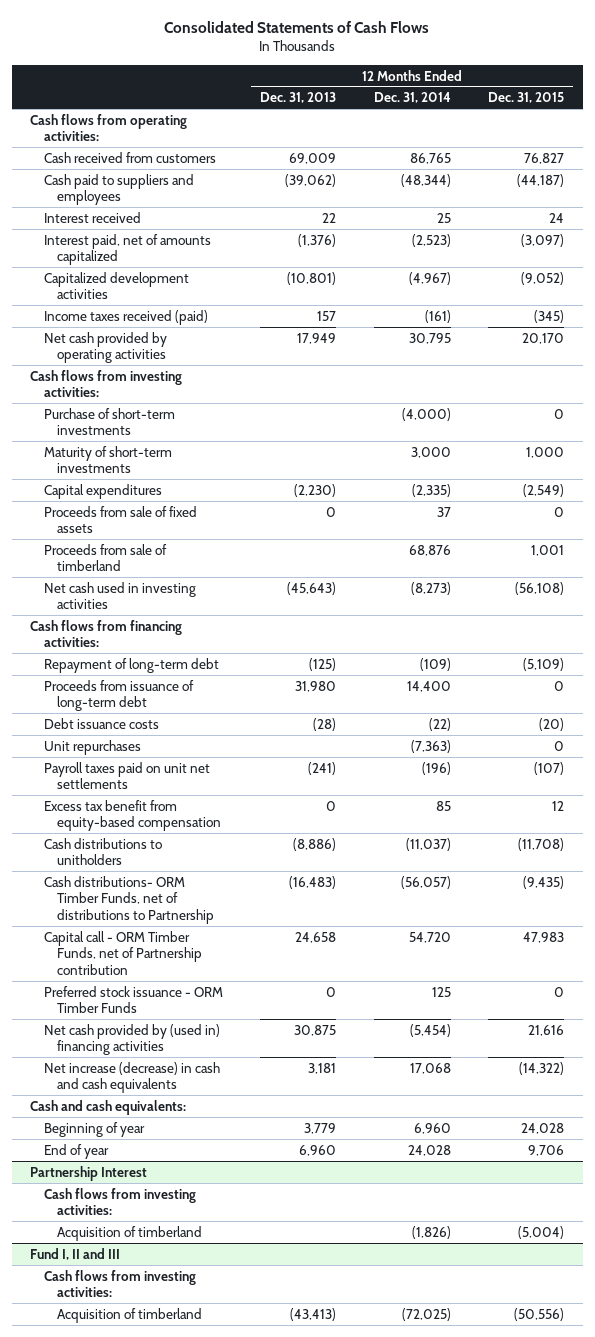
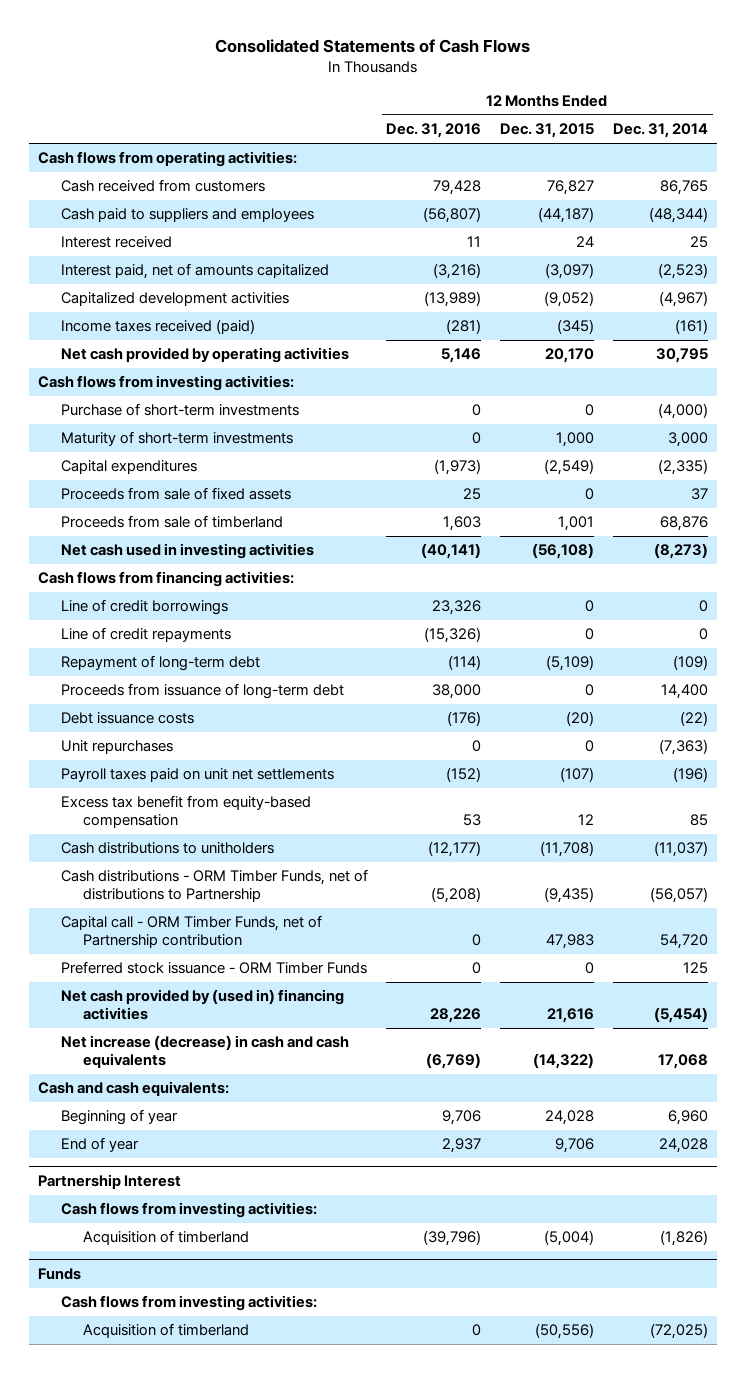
[260,92,337,104] Dec. 31, 2013 -> none
none -> [386,123,482,139] Dec. 31, 2016
none -> [60,599,228,616] Line of credit borrowings
none -> [60,627,231,643] Line of credit repayments
[43,875,215,925] Cash distributions- ORM Timber Funds, net of distributions to Partnership -> [60,869,368,903] Cash distributions - ORM Timber Funds, net of distributions to Partnership
[30,1247,121,1260] Fund I, II and III -> none
none -> [38,1268,82,1281] Funds

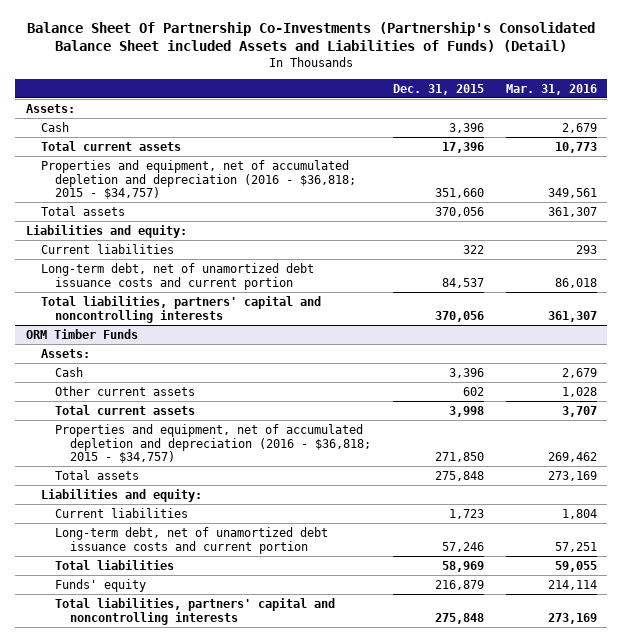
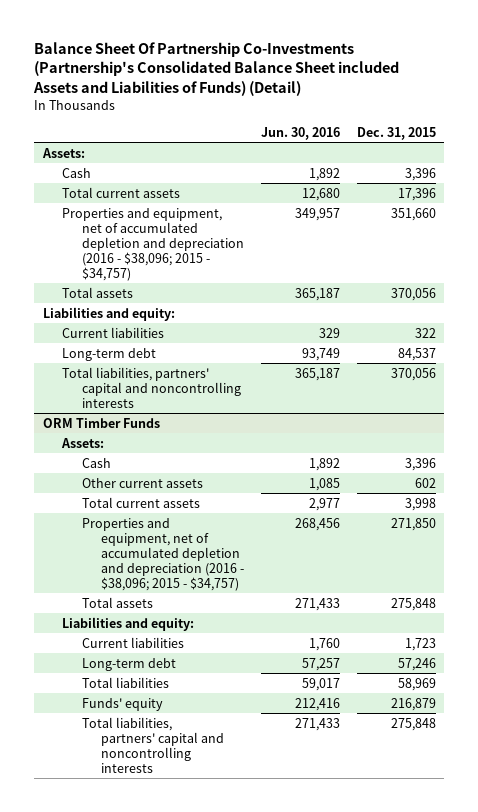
[505,83,597,95] Mar. 31, 2016 -> none
none -> [261,126,341,140] Jun. 30, 2016
[40,159,357,200] Properties and equipment, net of accumulated depletion and depreciation (2016 - $36,818; 2015 - $34,757) -> [62,207,244,281] Properties and equipment, net of accumulated depletion and depreciation (2016 - $38,096; 2015 - $34,757)
[40,262,314,290] Long-term debt, net of unamortized debt issuance costs and current portion -> [62,347,157,361] Long-term debt
[55,423,372,464] Properties and equipment, net of accumulated depletion and depreciation (2016 - $36,818; 2015 - $34,757) -> [81,517,245,591] Properties and equipment, net of accumulated depletion and depreciation (2016 - $38,096; 2015 - $34,757)
[55,526,329,554] Long-term debt, net of unamortized debt issuance costs and current portion -> [81,657,176,671] Long-term debt

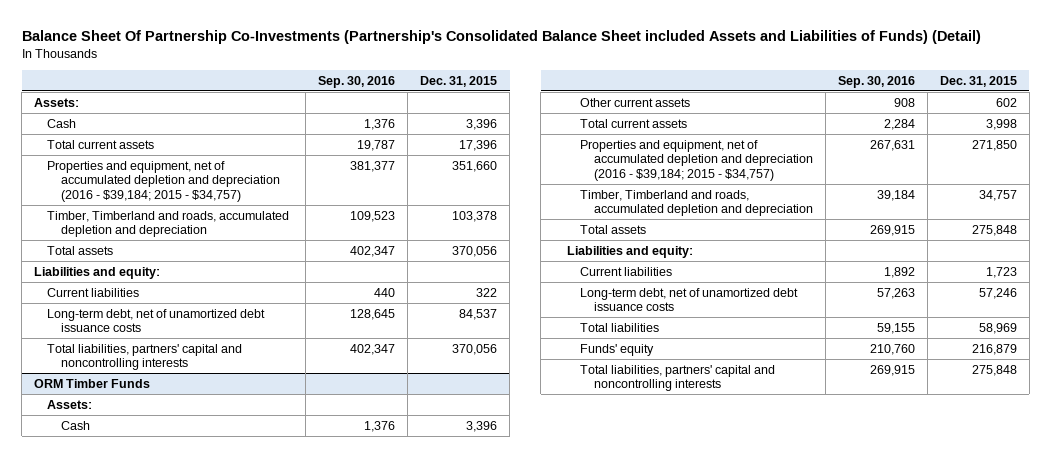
[261,126,341,140] Jun. 30, 2016 -> none
none -> [318,75,396,88] Sep. 30, 2016
[62,207,244,281] Properties and equipment, net of accumulated depletion and depreciation (2016 - $38,096; 2015 - $34,757) -> [47,160,280,202] Properties and equipment, net of accumulated depletion and depreciation (2016 - $39,184; 2015 - $34,757)
none -> [47,210,290,238] Timber, Timberland and roads, accumulated depletion and depreciation
[62,347,157,361] Long-term debt -> [47,308,266,333] Long-term debt, net of unamortized debt issuance costs
[81,517,245,591] Properties and equipment, net of accumulated depletion and depreciation (2016 - $38,096; 2015 - $34,757) -> [580,139,813,181] Properties and equipment, net of accumulated depletion and depreciation (2016 - $39,184; 2015 - $34,757)
none -> [580,189,813,217] Timber, Timberland and roads, accumulated depletion and depreciation
[81,657,176,671] Long-term debt -> [580,287,799,312] Long-term debt, net of unamortized debt issuance costs

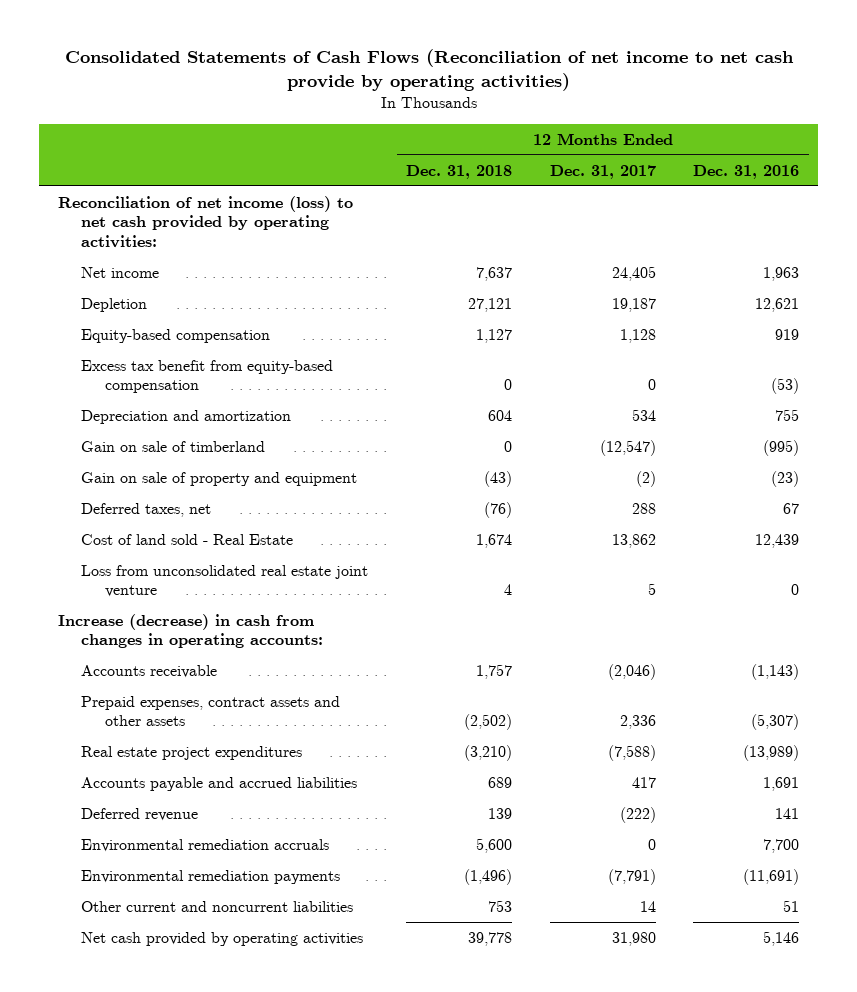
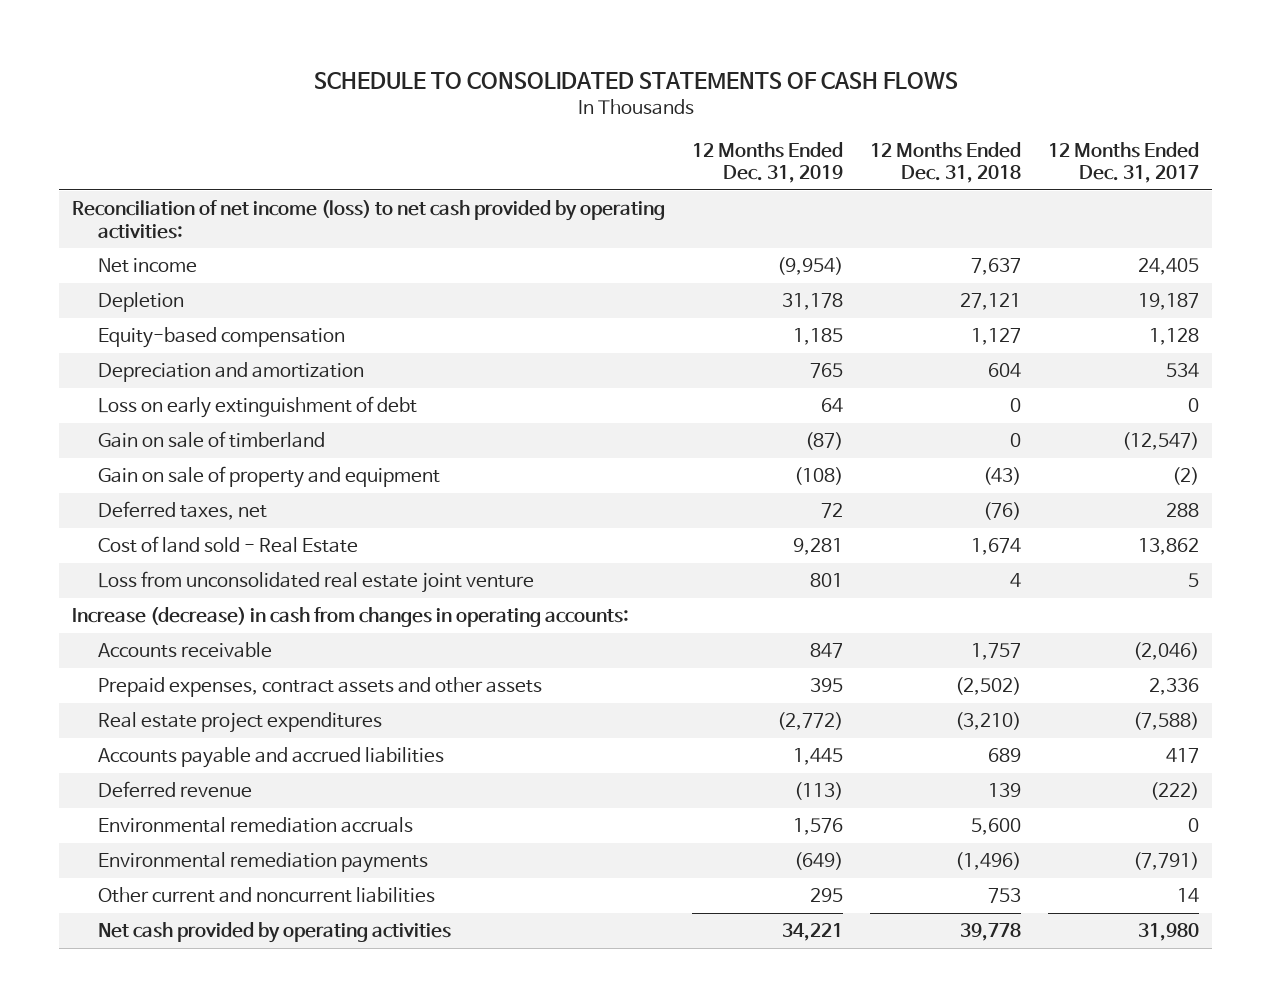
[64,49,794,92] Consolidated Statements of Cash Flows (Reconciliation of net income to net cash provide by operating activities) -> [313,72,958,90] SCHEDULE TO CONSOLIDATED STATEMENTS OF CASH FLOWS
[693,164,800,179] Dec. 31, 2016 -> none
none -> [692,141,844,184] 12 Months Ended Dec. 31, 2019
[81,359,334,394] Excess tax benefit from equity-based compensation -> none
none -> [97,396,417,419] Loss on early extinguishment of debt

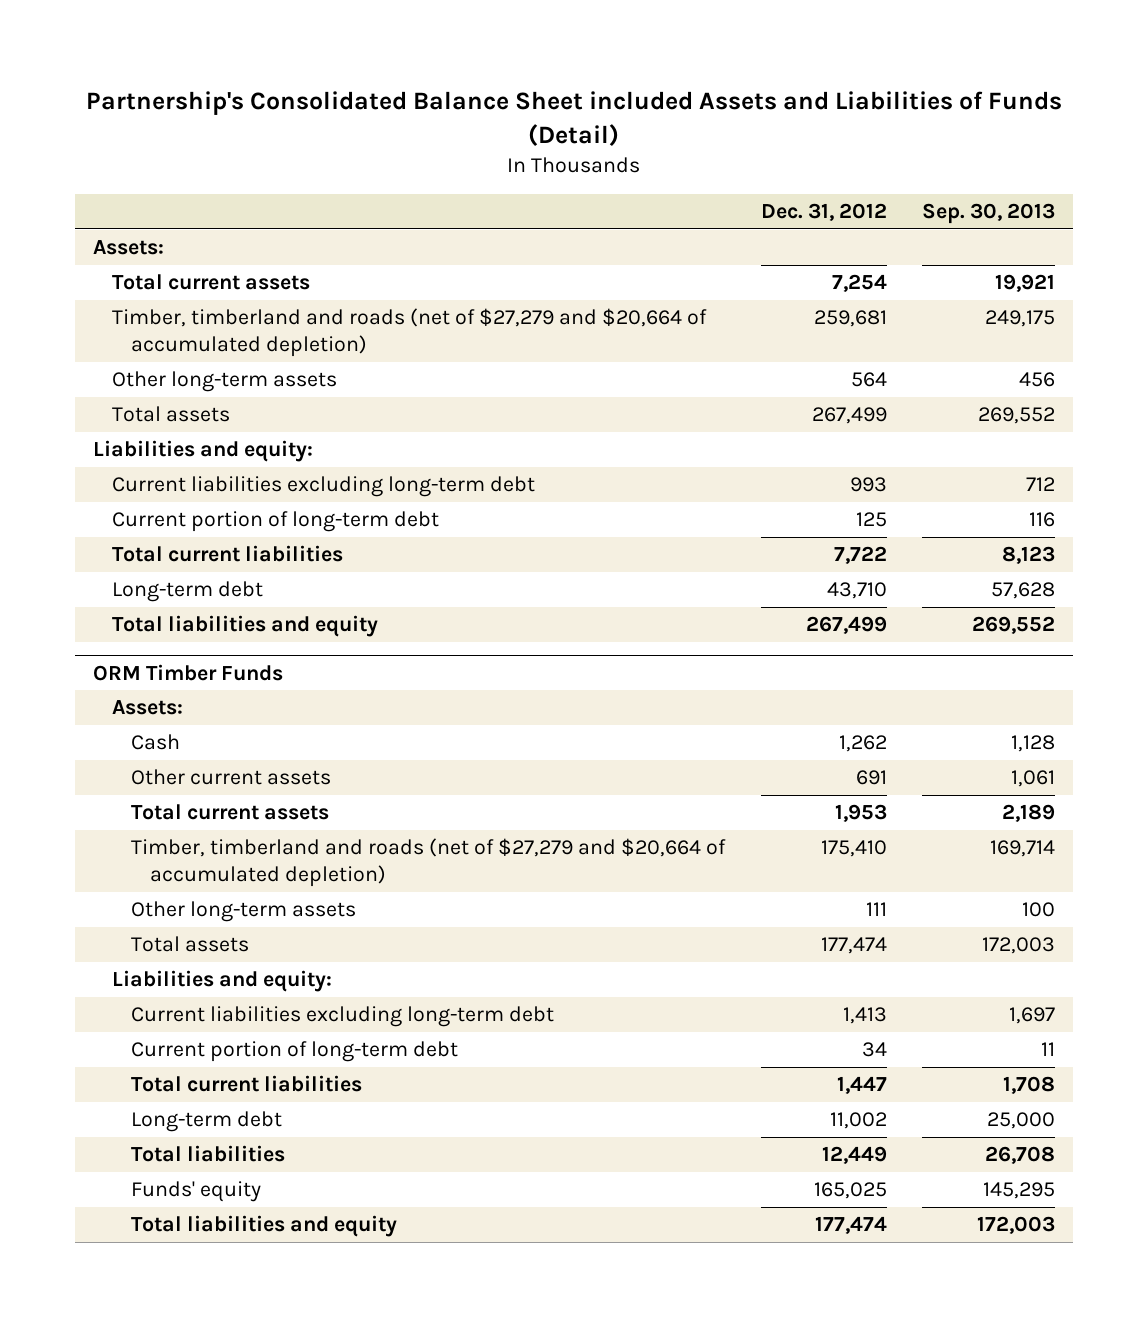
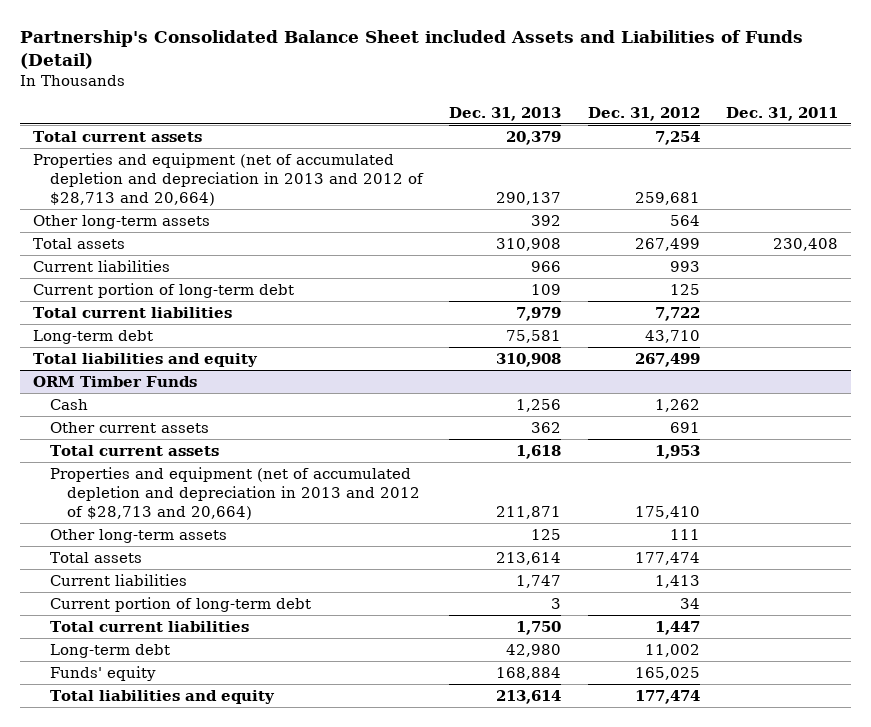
[922,203,1056,225] Sep. 30, 2013 -> none
none -> [449,106,562,121] Dec. 31, 2013
none -> [725,106,838,121] Dec. 31, 2011
[93,240,165,256] Assets: -> none
[112,308,708,358] Timber, timberland and roads (net of $27,279 and $20,664 of accumulated depletion) -> [33,152,425,206] Properties and equipment (net of accumulated depletion and depreciation in 2013 and 2012 of $28,713 and 20,664)
[93,440,314,463] Liabilities and equity: -> none
[112,476,536,498] Current liabilities excluding long-term debt -> [33,259,171,272] Current liabilities
[112,700,184,716] Assets: -> none
[131,838,727,888] Timber, timberland and roads (net of $27,279 and $20,664 of accumulated depletion) -> [50,466,421,520] Properties and equipment (net of accumulated depletion and depreciation in 2013 and 2012 of $28,713 and 20,664)
[112,970,333,993] Liabilities and equity: -> none
[131,1006,555,1028] Current liabilities excluding long-term debt -> [50,573,188,586] Current liabilities
[131,1145,286,1163] Total liabilities -> none

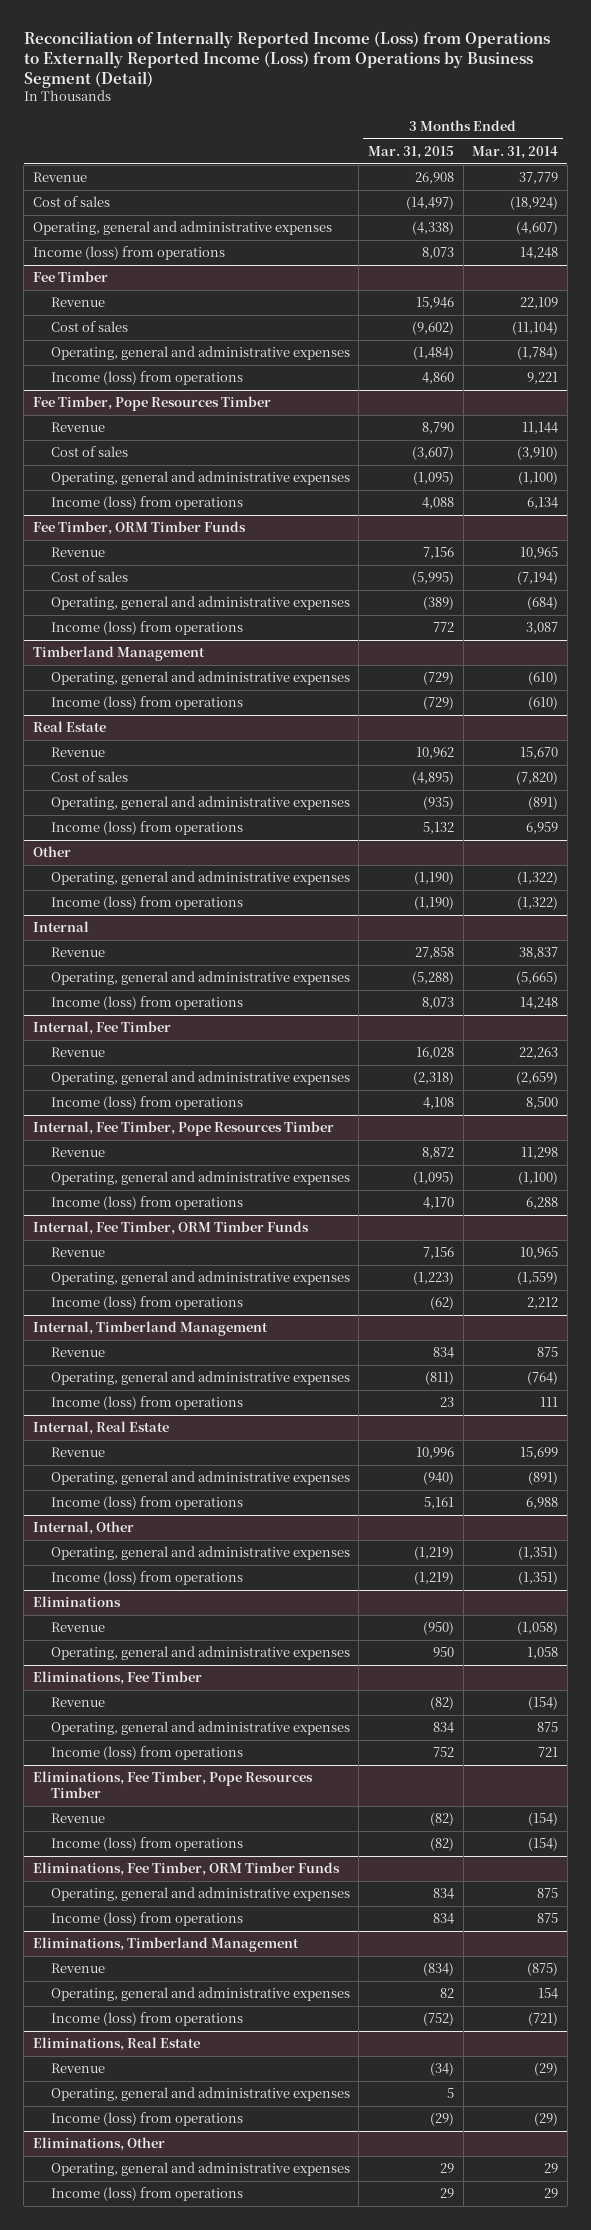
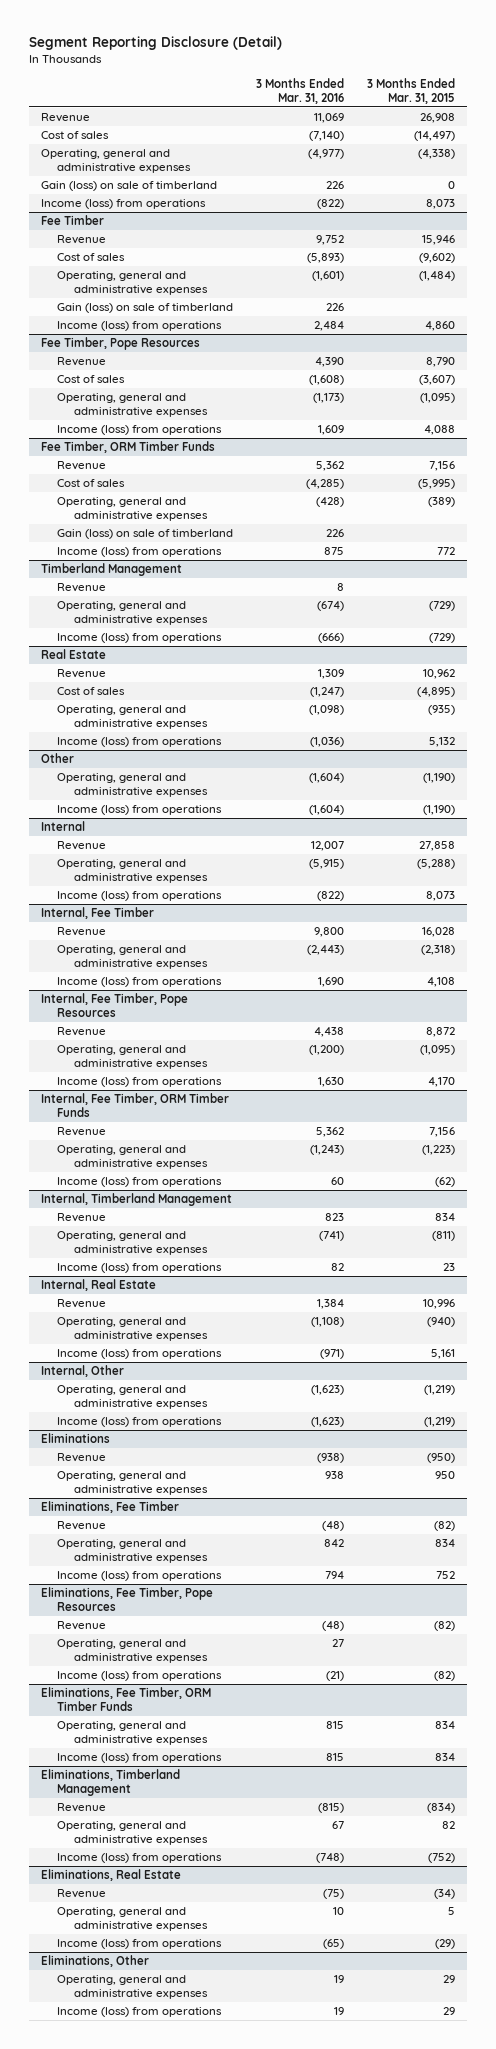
[23,30,550,88] Reconciliation of Internally Reported Income (Loss) from Operations to Externally Reported Income (Loss) from Operations by Business Segment (Detail) -> [29,36,283,51] Segment Reporting Disclosure (Detail)
[472,146,559,160] Mar. 31, 2014 -> none
none -> [256,77,345,105] 3 Months Ended Mar. 31, 2016
none -> [40,181,217,192] Gain (loss) on sale of timberland
none -> [57,303,234,314] Gain (loss) on sale of timberland
[32,396,271,412] Fee Timber, Pope Resources Timber -> [40,337,200,351] Fee Timber, Pope Resources
none -> [57,529,234,540] Gain (loss) on sale of timberland
none -> [57,583,107,593] Revenue
[32,1121,334,1137] Internal, Fee Timber, Pope Resources Timber -> [40,993,188,1018] Internal, Fee Timber, Pope Resources
[32,1771,313,1799] Eliminations, Fee Timber, Pope Resources Timber -> [40,1587,213,1612] Eliminations, Fee Timber, Pope Resources
none -> [57,1639,208,1664] Operating, general and administrative expenses

